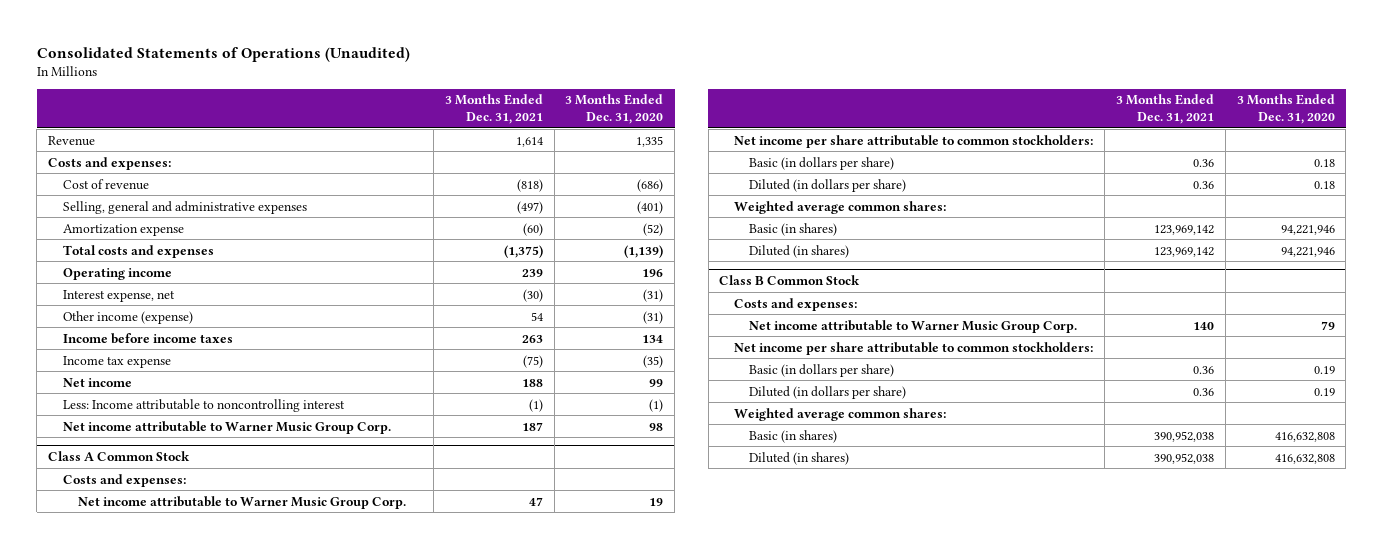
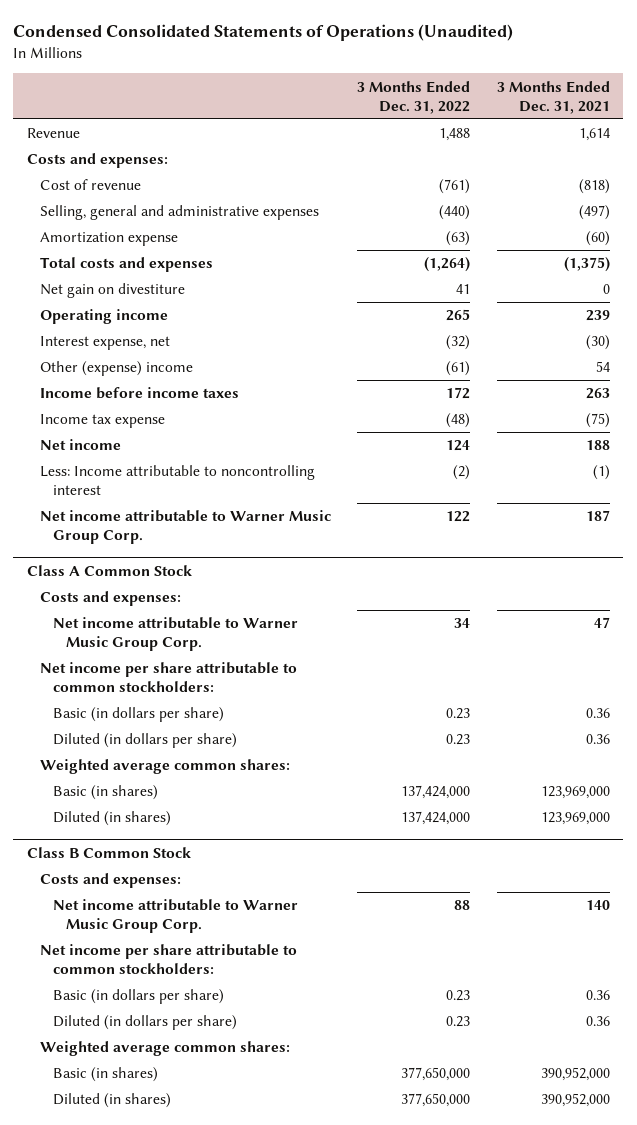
[36,46,410,62] Consolidated Statements of Operations (Unaudited) -> [13,24,514,42] Condensed Consolidated Statements of Operations (Unaudited)
[565,94,664,124] 3 Months Ended Dec. 31, 2020 -> none
none -> [357,80,471,114] 3 Months Ended Dec. 31, 2022
none -> [39,283,185,299] Net gain on divestiture
[63,310,194,324] Other income (expense) -> [39,361,193,377] Other (expense) income
[1154,224,1215,235] 123,969,142 -> [541,786,611,800] 123,969,000
[1154,246,1215,257] 123,969,142 -> [541,812,611,826] 123,969,000
[1154,430,1215,442] 390,952,038 -> [541,1067,611,1082] 390,952,000
[1154,452,1215,464] 390,952,038 -> [541,1093,611,1108] 390,952,000

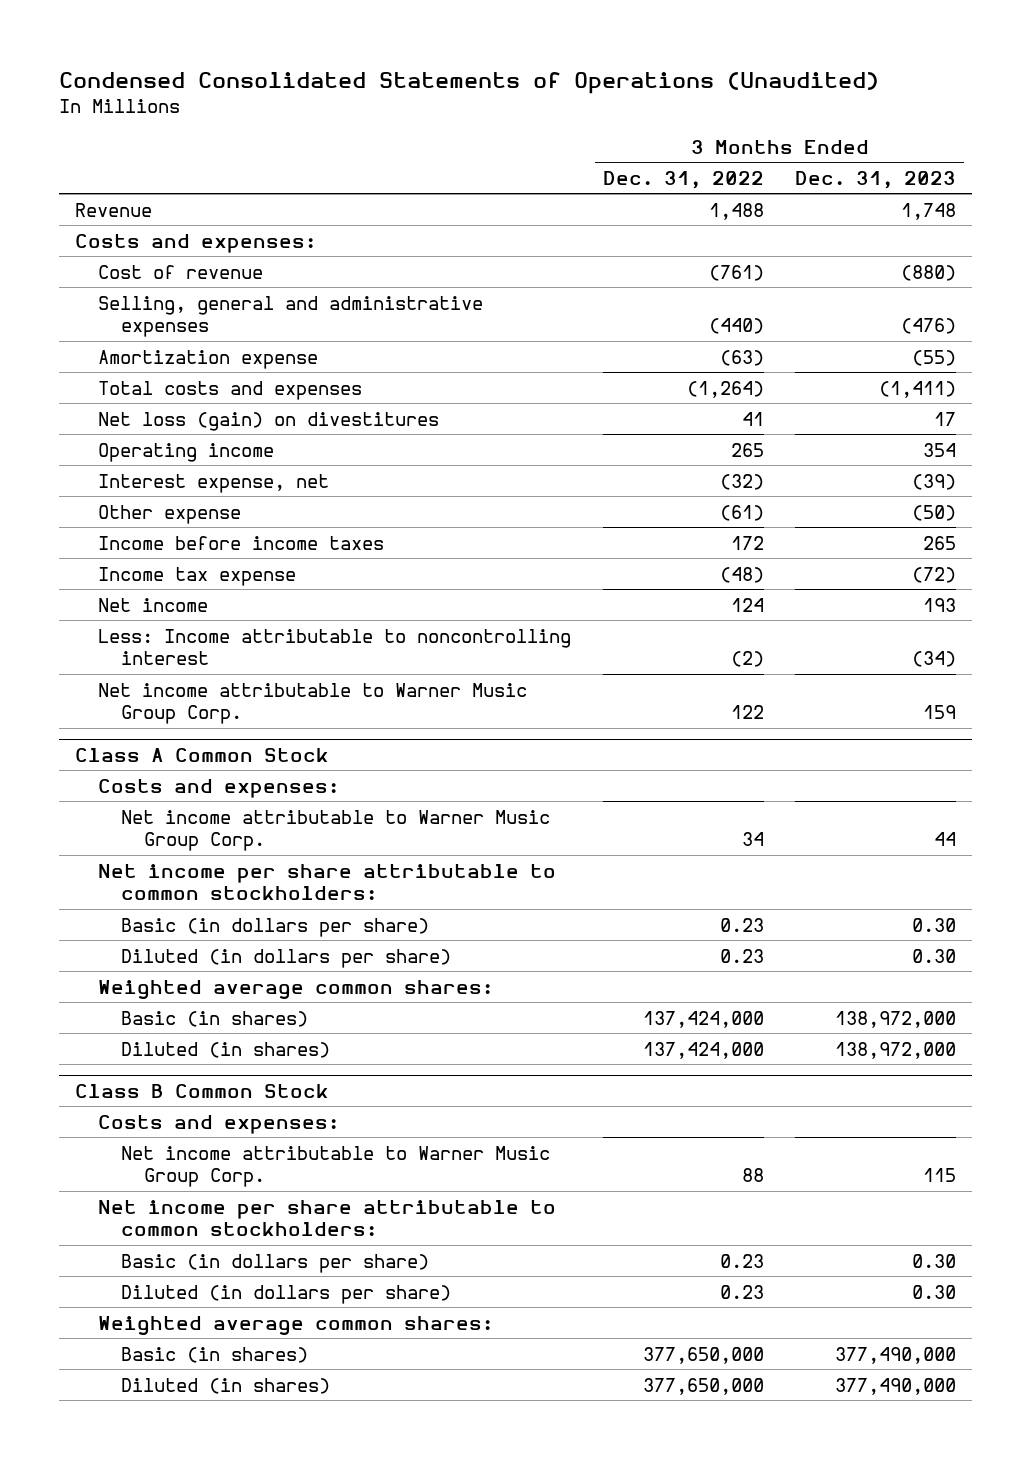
[497,80,611,114] 3 Months Ended Dec. 31, 2021 -> none
none -> [795,170,957,189] Dec. 31, 2023
[39,283,185,299] Net gain on divestiture -> [98,411,440,431] Net loss (gain) on divestitures
[39,361,193,377] Other (expense) income -> [98,504,242,524] Other expense

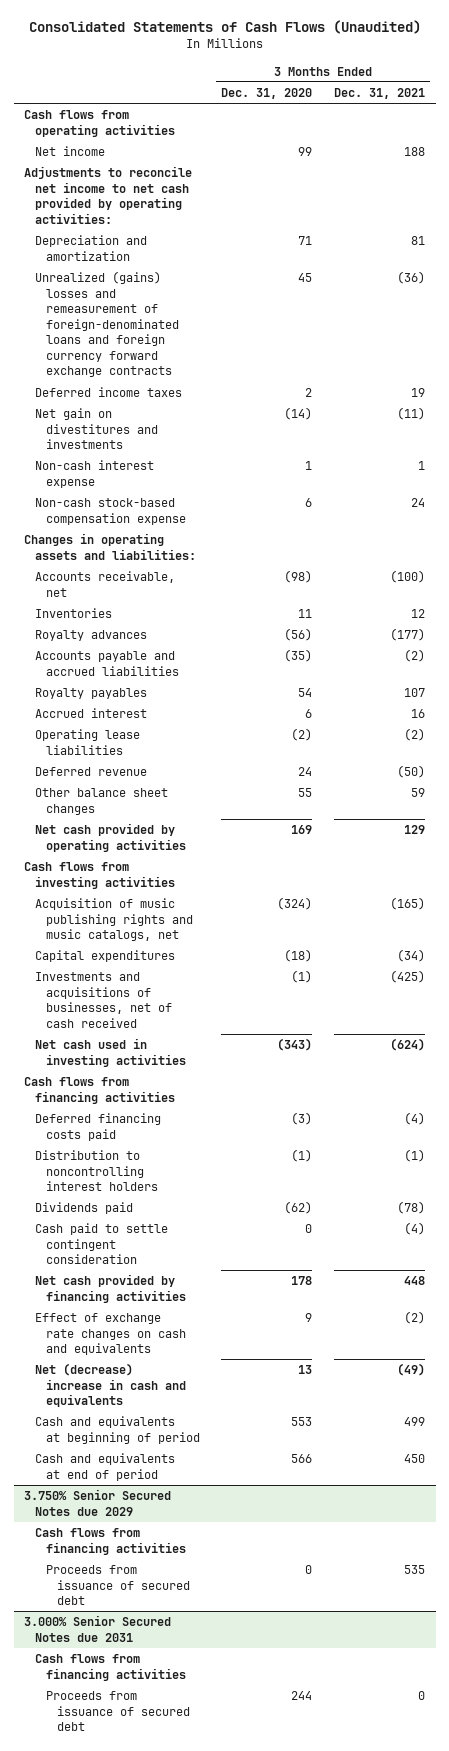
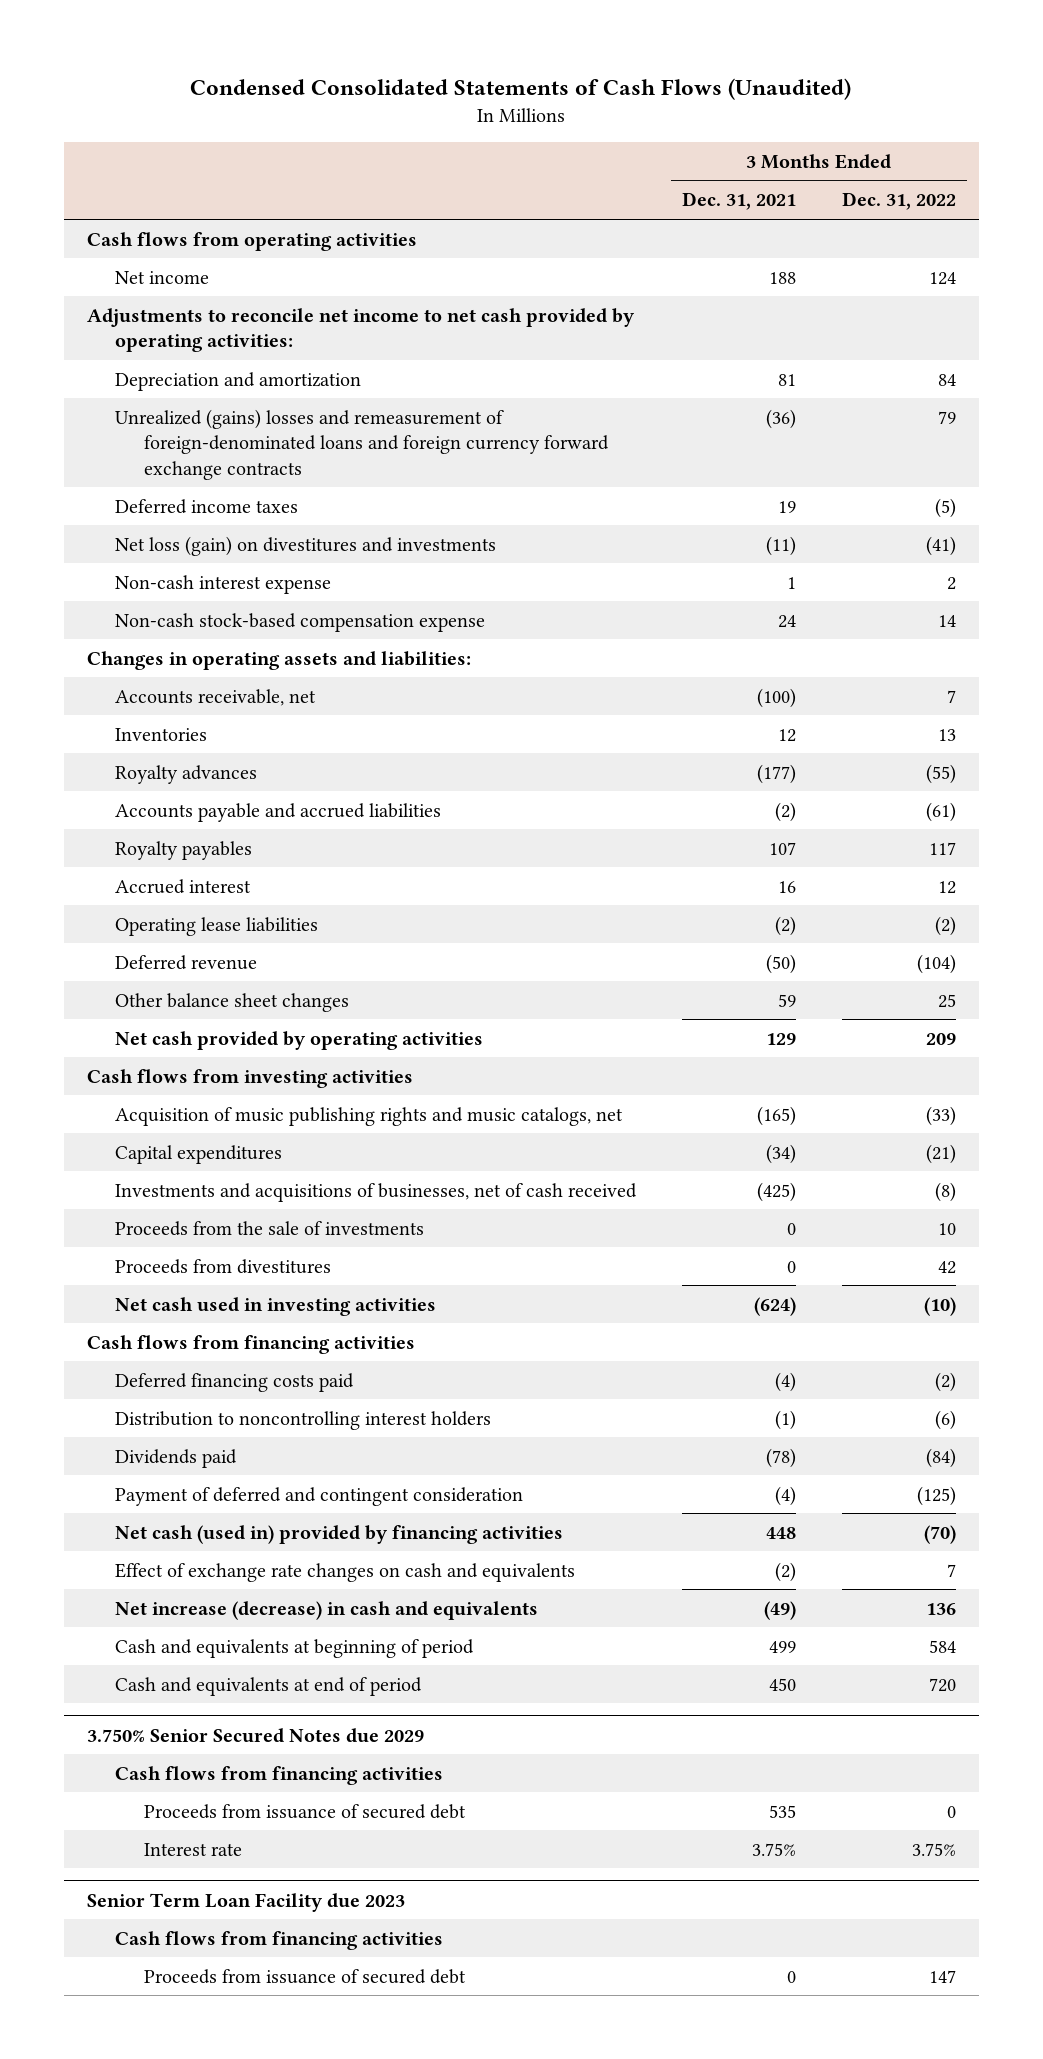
[28,20,421,35] Consolidated Statements of Cash Flows (Unaudited) -> [190,77,852,100] Condensed Consolidated Statements of Cash Flows (Unaudited)
[221,87,313,99] Dec. 31, 2020 -> none
none -> [842,192,957,211] Dec. 31, 2022
[35,408,158,450] Net gain on divestitures and investments -> [115,535,497,556] Net loss (gain) on divestitures and investments
none -> [115,1220,425,1236] Proceeds from the sale of investments
none -> [115,1258,332,1274] Proceeds from divestitures
[35,1223,169,1265] Cash paid to settle contingent consideration -> [115,1486,524,1506] Payment of deferred and contingent consideration
[35,1274,186,1303] Net cash provided by financing activities -> [115,1524,564,1544] Net cash (used in) provided by financing activities
[35,1363,186,1408] Net (decrease) increase in cash and equivalents -> [115,1600,539,1620] Net increase (decrease) in cash and equivalents
[24,1615,172,1642] 3.000% Senior Secured Notes due 2031 -> none
none -> [144,1842,243,1856] Interest rate
none -> [86,1892,405,1912] Senior Term Loan Facility due 2023

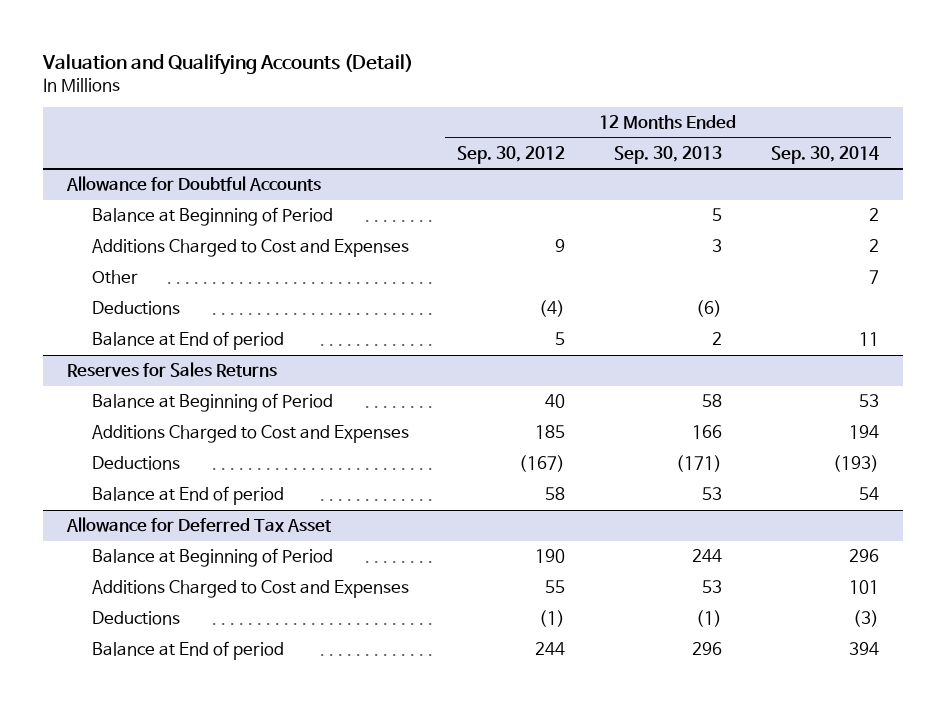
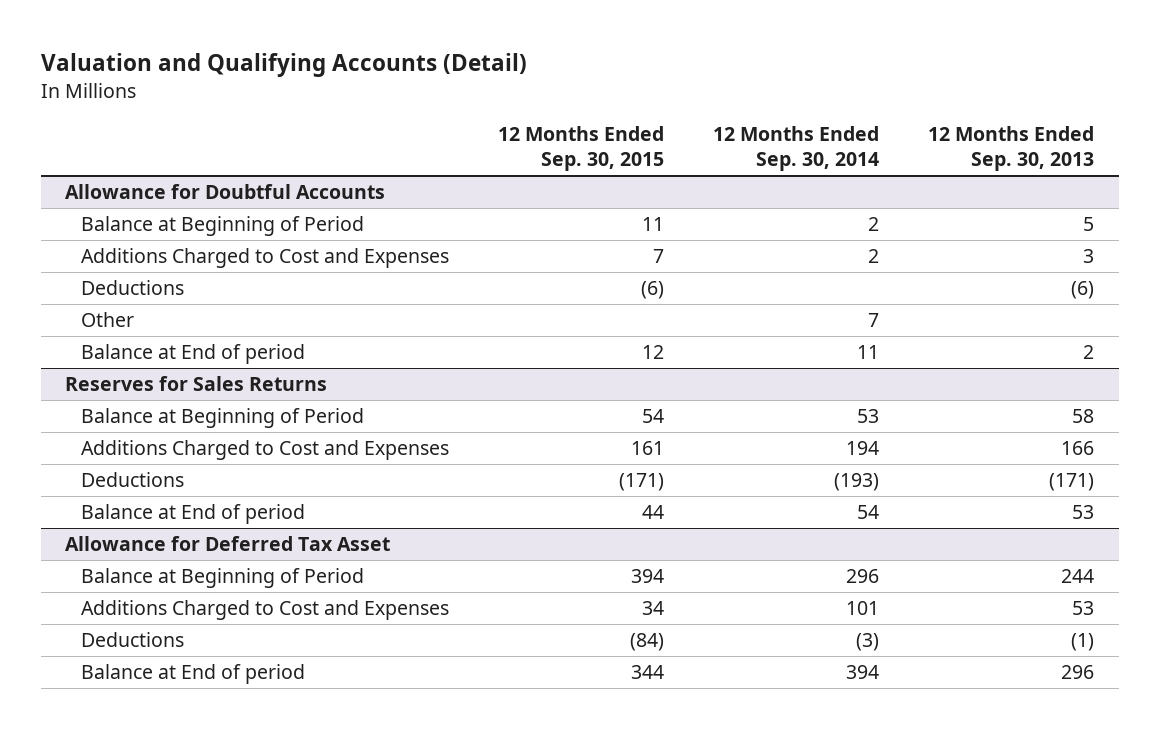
[457,145,566,164] Sep. 30, 2012 -> none
none -> [497,125,664,171] 12 Months Ended Sep. 30, 2015
[91,270,138,285] Other -> [80,312,134,328] Other

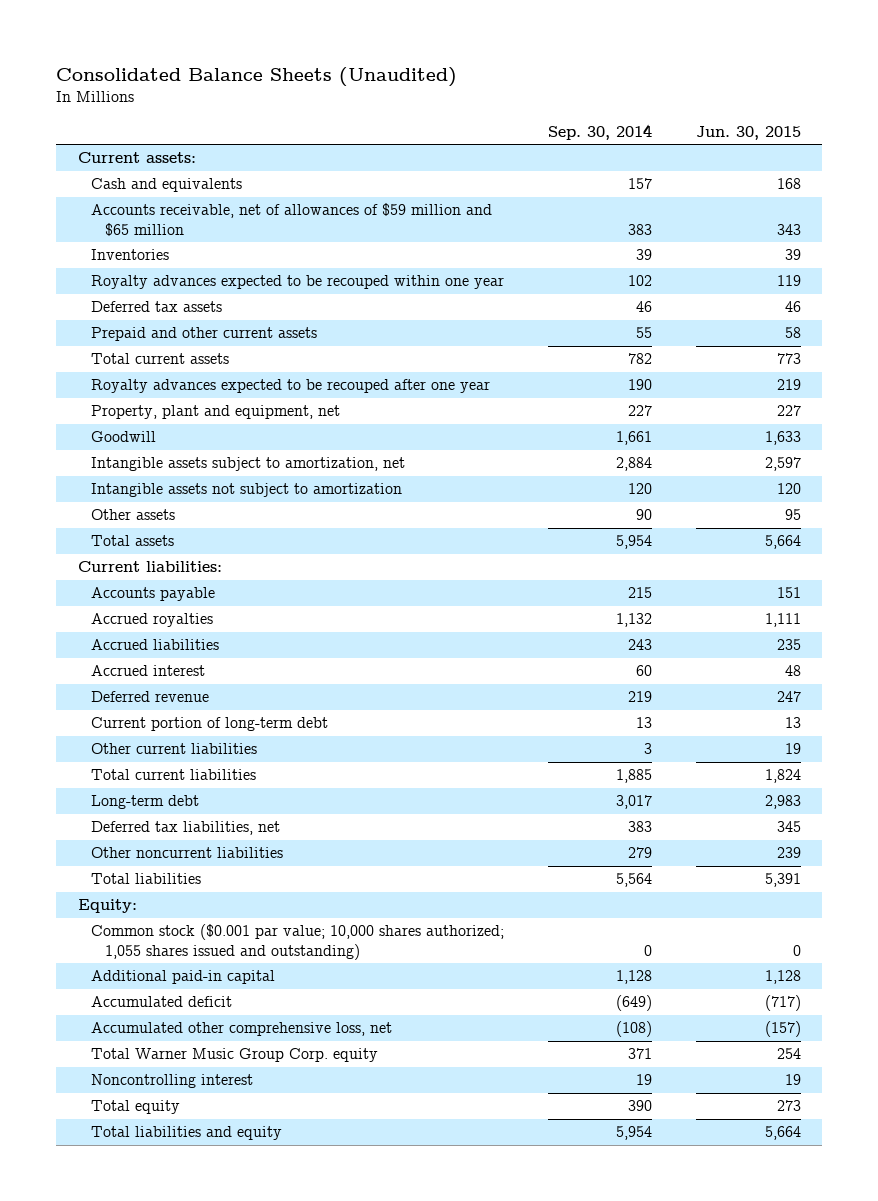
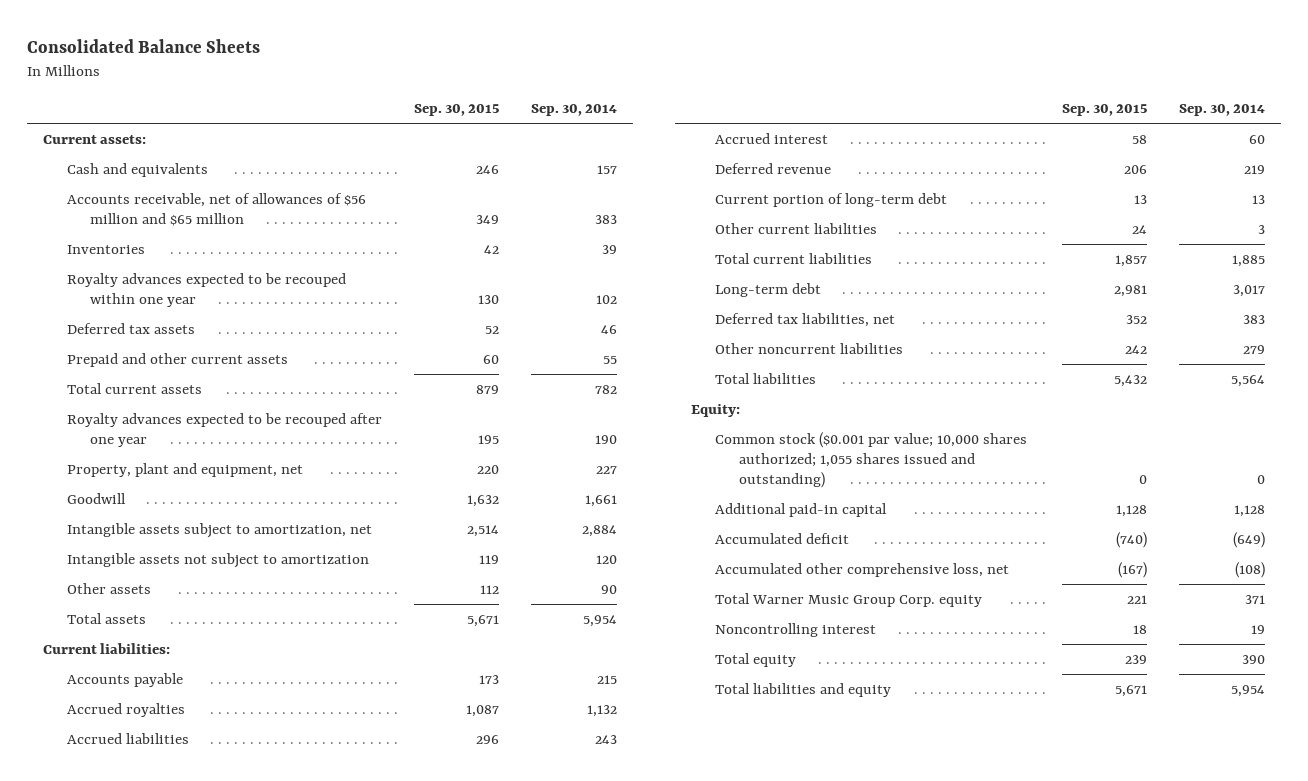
[55,66,457,87] Consolidated Balance Sheets (Unaudited) -> [26,39,260,54] Consolidated Balance Sheets
[695,125,801,140] Jun. 30, 2015 -> none
none -> [413,104,499,117] Sep. 30, 2015
[91,203,493,236] Accounts receivable, net of allowances of $59 million and $65 million -> [66,192,366,226] Accounts receivable, net of allowances of $56 million and $65 million

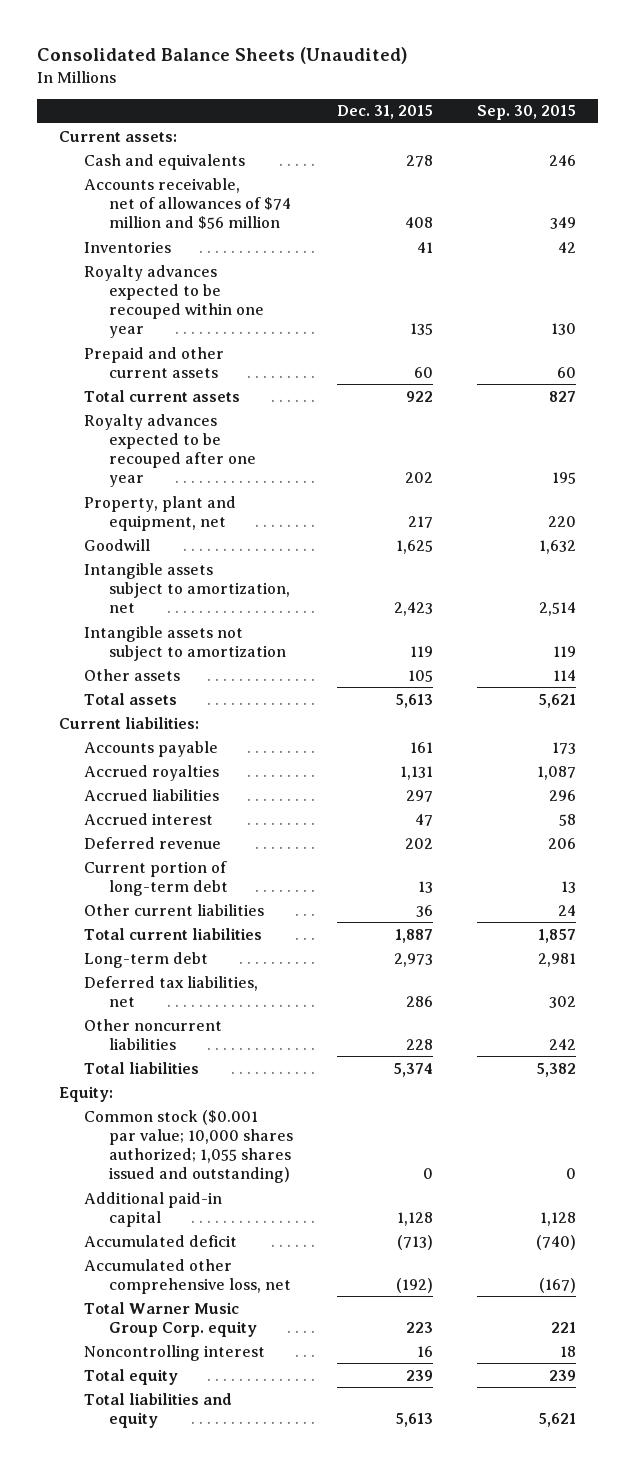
[26,39,260,54] Consolidated Balance Sheets -> [36,47,408,65] Consolidated Balance Sheets (Unaudited)
[530,104,617,117] Sep. 30, 2014 -> none
none -> [336,105,433,120] Dec. 31, 2015
[66,192,366,226] Accounts receivable, net of allowances of $56 million and $65 million -> [83,177,291,229] Accounts receivable, net of allowances of $74 million and $56 million
[66,322,195,334] Deferred tax assets -> none
[475,384,499,394] 879 -> [549,390,577,402] 827
[479,584,499,594] 112 -> [553,669,577,681] 114
[466,614,499,627] 5,671 -> [538,693,577,708] 5,621
[1126,314,1148,324] 352 -> [549,995,577,1008] 302
[1114,374,1148,387] 5,432 -> [536,1062,577,1077] 5,382
[1115,684,1148,697] 5,671 -> [538,1412,577,1427] 5,621

